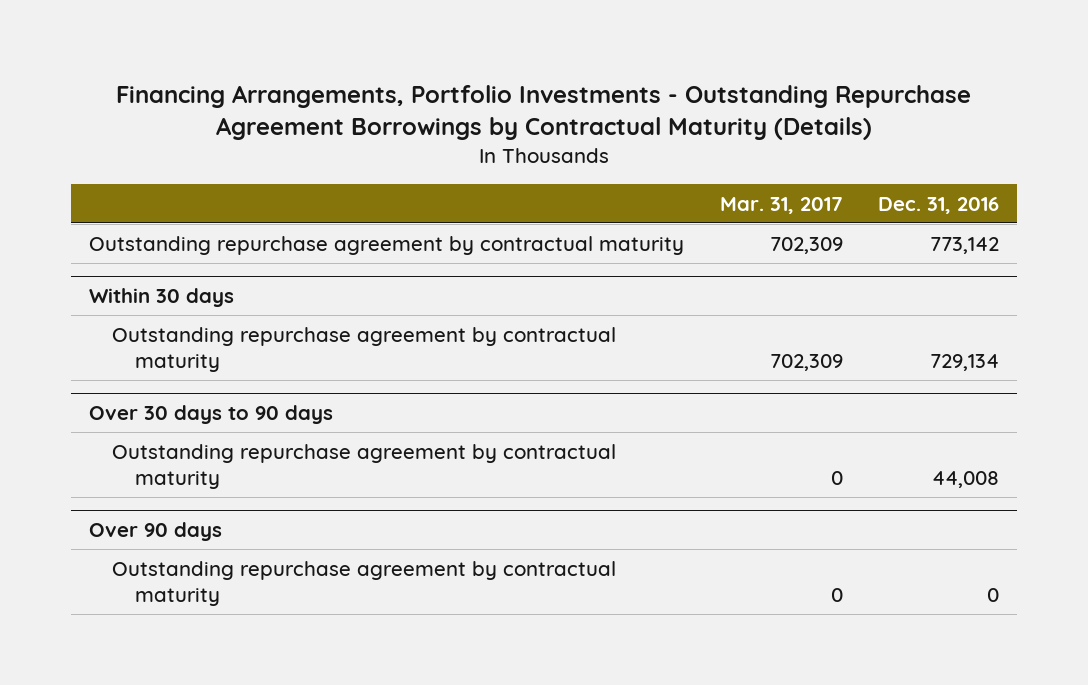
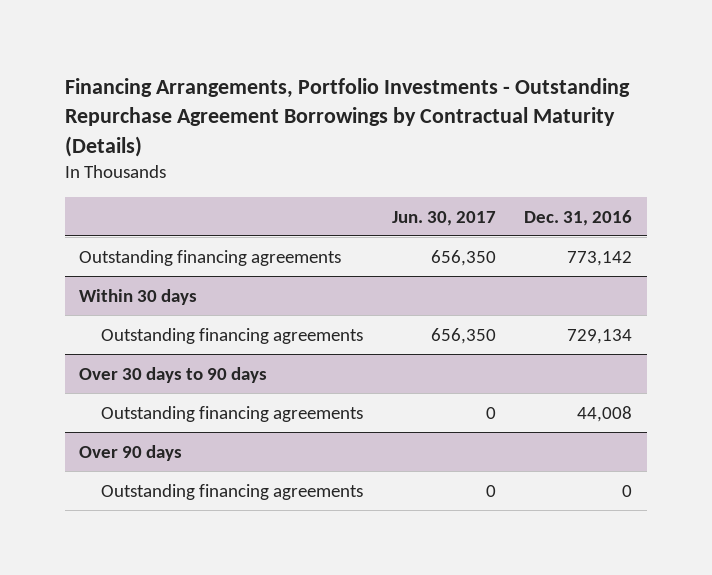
[719,196,843,214] Mar. 31, 2017 -> none
none -> [391,210,496,226] Jun. 30, 2017
[88,235,684,255] Outstanding repurchase agreement by contractual maturity -> [79,249,342,266] Outstanding financing agreements
[111,326,616,373] Outstanding repurchase agreement by contractual maturity -> [100,327,363,344] Outstanding financing agreements
[111,443,616,490] Outstanding repurchase agreement by contractual maturity -> [100,405,363,422] Outstanding financing agreements
[111,560,616,607] Outstanding repurchase agreement by contractual maturity -> [100,483,363,500] Outstanding financing agreements

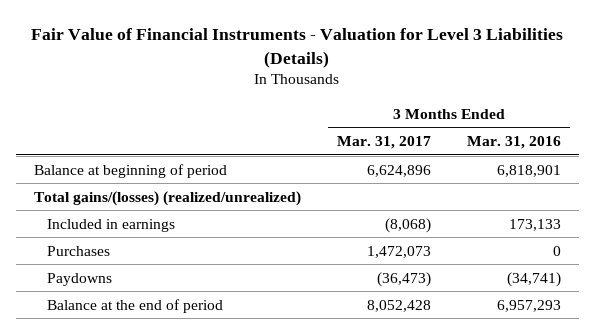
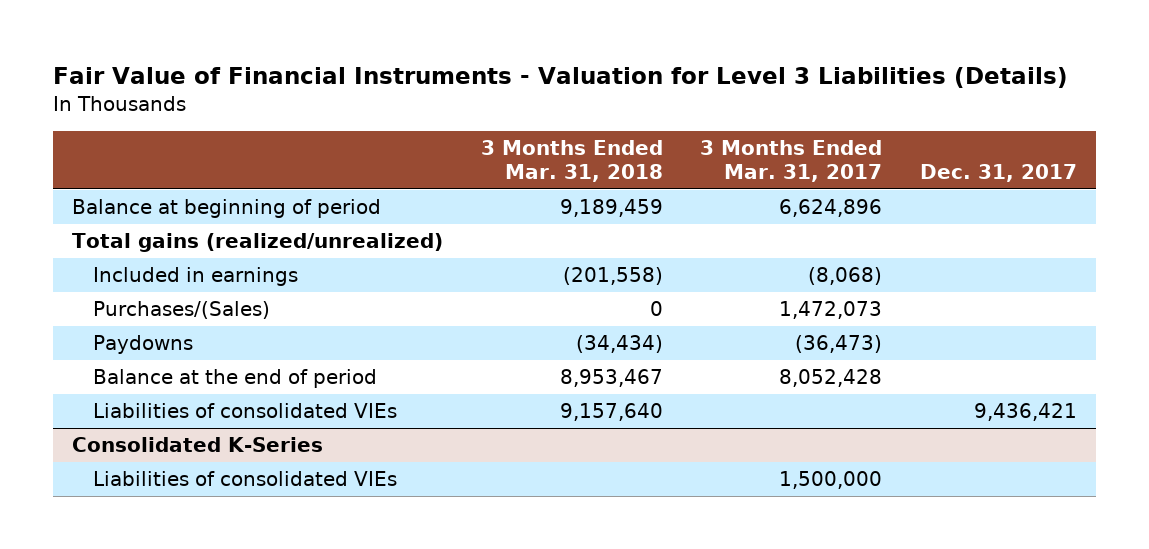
[466,135,561,149] Mar. 31, 2016 -> none
none -> [480,139,663,182] 3 Months Ended Mar. 31, 2018
none -> [919,163,1077,182] Dec. 31, 2017
[33,190,301,206] Total gains/(losses) (realized/unrealized) -> [72,233,444,253] Total gains (realized/unrealized)
[47,245,111,256] Purchases -> [93,301,271,320] Purchases/(Sales)
none -> [93,403,398,419] Liabilities of consolidated VIEs
none -> [72,437,324,453] Consolidated K-Series
none -> [93,471,398,487] Liabilities of consolidated VIEs

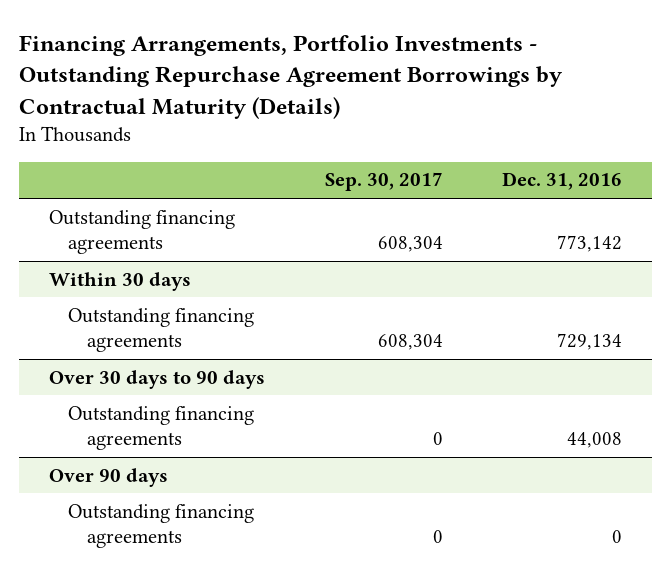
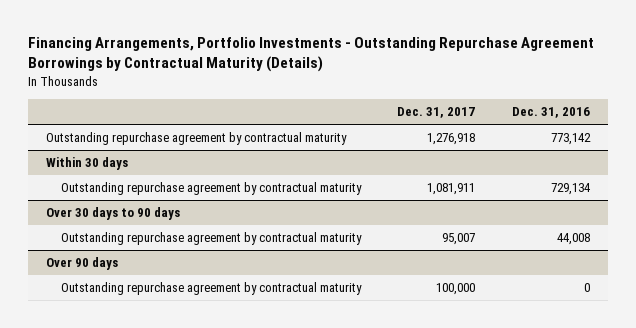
[324,172,443,192] Sep. 30, 2017 -> none
none -> [397,107,476,119] Dec. 31, 2017
[49,209,236,255] Outstanding financing agreements -> [46,132,348,146] Outstanding repurchase agreement by contractual maturity
[68,307,255,353] Outstanding financing agreements -> [60,182,362,196] Outstanding repurchase agreement by contractual maturity
[68,405,255,451] Outstanding financing agreements -> [60,232,362,246] Outstanding repurchase agreement by contractual maturity
[68,503,255,549] Outstanding financing agreements -> [60,282,362,296] Outstanding repurchase agreement by contractual maturity

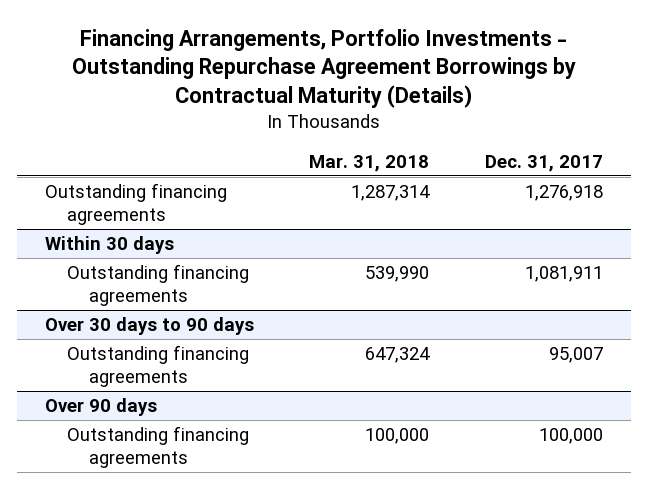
[511,107,590,119] Dec. 31, 2016 -> none
none -> [309,154,430,172] Mar. 31, 2018
[46,132,348,146] Outstanding repurchase agreement by contractual maturity -> [44,183,227,225] Outstanding financing agreements
[60,182,362,196] Outstanding repurchase agreement by contractual maturity -> [66,264,249,306] Outstanding financing agreements
[60,232,362,246] Outstanding repurchase agreement by contractual maturity -> [66,345,249,387] Outstanding financing agreements
[60,282,362,296] Outstanding repurchase agreement by contractual maturity -> [66,426,249,468] Outstanding financing agreements

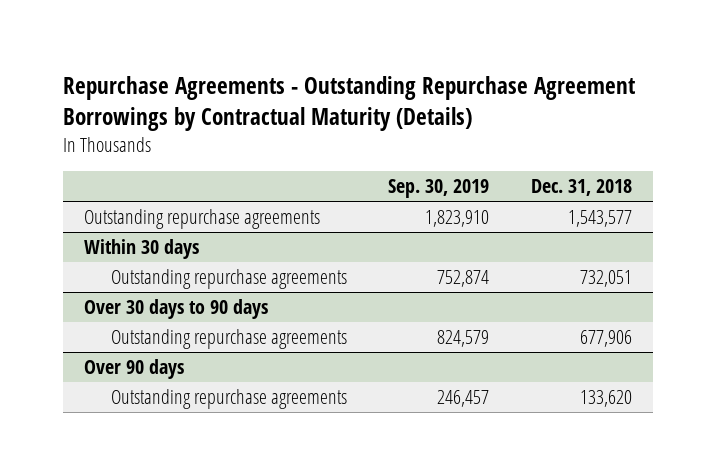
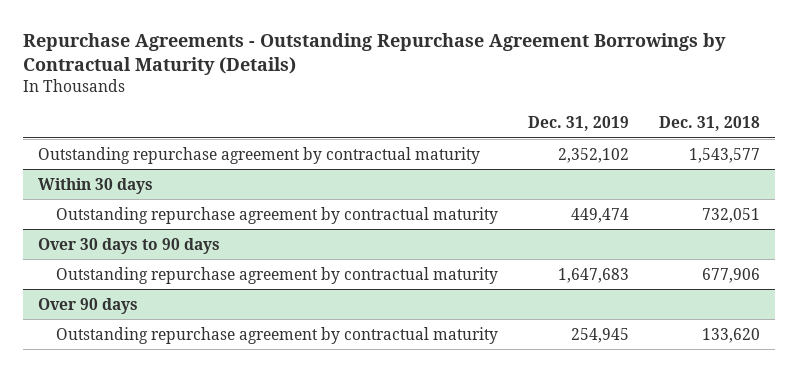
[388,179,490,199] Sep. 30, 2019 -> none
none -> [528,116,630,132] Dec. 31, 2019
[84,208,321,229] Outstanding repurchase agreements -> [37,146,480,164] Outstanding repurchase agreement by contractual maturity
[110,268,347,289] Outstanding repurchase agreements -> [56,206,499,224] Outstanding repurchase agreement by contractual maturity
[110,328,347,349] Outstanding repurchase agreements -> [56,266,499,284] Outstanding repurchase agreement by contractual maturity
[110,388,347,409] Outstanding repurchase agreements -> [56,326,499,344] Outstanding repurchase agreement by contractual maturity

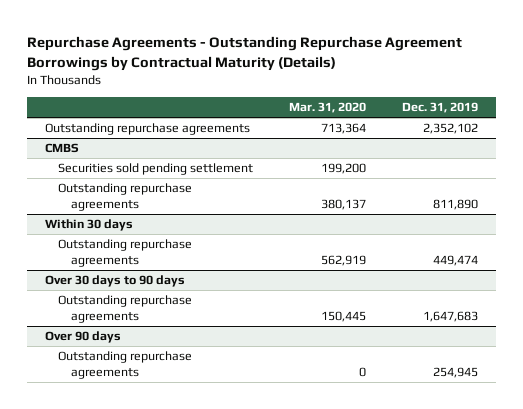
[659,116,761,132] Dec. 31, 2018 -> none
none -> [289,101,367,113] Mar. 31, 2020
[37,146,480,164] Outstanding repurchase agreement by contractual maturity -> [45,123,251,136] Outstanding repurchase agreements
none -> [45,143,80,154] CMBS
none -> [58,163,254,176] Securities sold pending settlement
none -> [58,183,193,211] Outstanding repurchase agreements
[56,206,499,224] Outstanding repurchase agreement by contractual maturity -> [58,239,193,267] Outstanding repurchase agreements
[56,266,499,284] Outstanding repurchase agreement by contractual maturity -> [58,295,193,323] Outstanding repurchase agreements
[56,326,499,344] Outstanding repurchase agreement by contractual maturity -> [58,351,193,379] Outstanding repurchase agreements

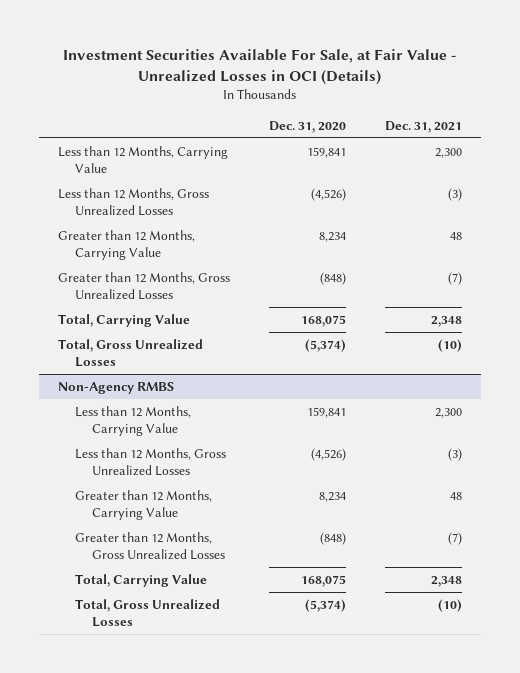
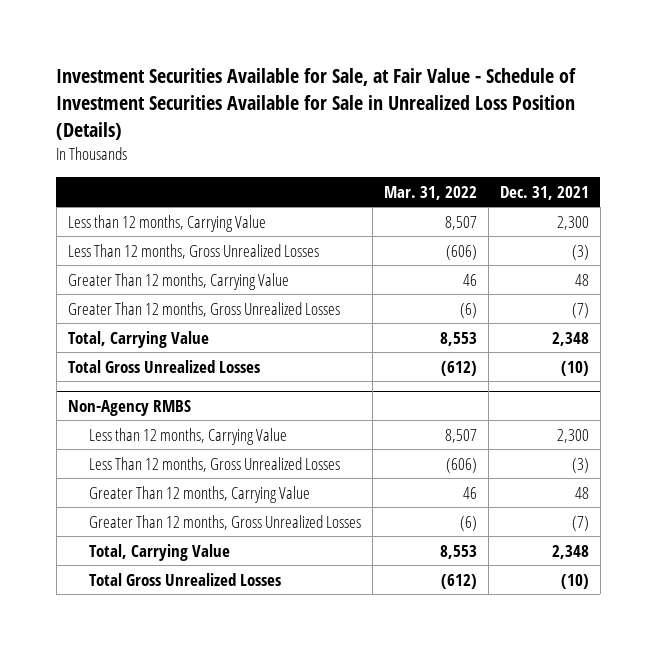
[63,48,457,85] Investment Securities Available For Sale, at Fair Value - Unrealized Losses in OCI (Details) -> [56,68,577,140] Investment Securities Available for Sale, at Fair Value - Schedule of Investment Securities Available for Sale in Unrealized Loss Position (Details)
[269,120,347,133] Dec. 31, 2020 -> none
none -> [384,185,478,200] Mar. 31, 2022
[58,146,229,173] Less than 12 Months, Carrying Value -> [67,214,266,232] Less than 12 months, Carrying Value
[58,188,210,216] Less than 12 Months, Gross Unrealized Losses -> [67,243,319,259] Less Than 12 months, Gross Unrealized Losses
[58,230,196,260] Greater than 12 Months, Carrying Value -> [67,272,289,290] Greater Than 12 months, Carrying Value
[58,272,231,300] Greater than 12 Months, Gross Unrealized Losses -> [67,301,340,317] Greater Than 12 months, Gross Unrealized Losses
[58,339,204,367] Total, Gross Unrealized Losses -> [67,359,260,373] Total Gross Unrealized Losses
[75,406,192,436] Less than 12 Months, Carrying Value -> [89,427,288,445] Less than 12 months, Carrying Value
[75,448,227,476] Less than 12 Months, Gross Unrealized Losses -> [89,456,341,472] Less Than 12 months, Gross Unrealized Losses
[75,490,213,520] Greater than 12 Months, Carrying Value -> [89,485,311,503] Greater Than 12 months, Carrying Value
[75,532,226,560] Greater than 12 Months, Gross Unrealized Losses -> [89,514,362,530] Greater Than 12 months, Gross Unrealized Losses
[75,599,221,627] Total, Gross Unrealized Losses -> [89,572,282,586] Total Gross Unrealized Losses

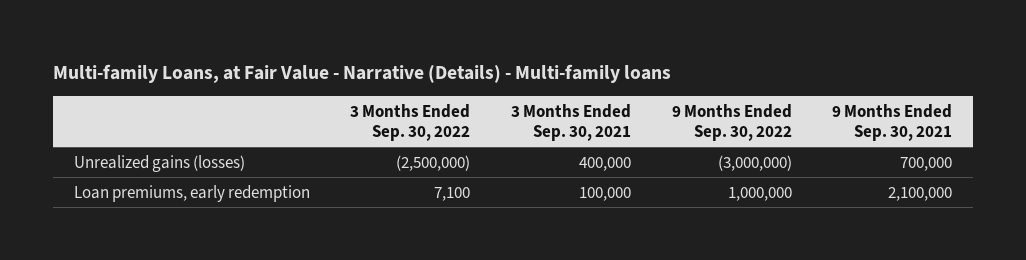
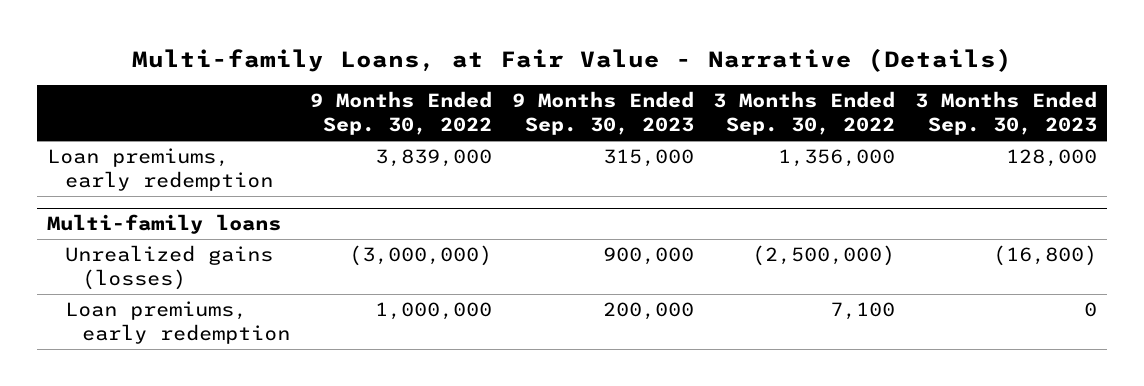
[53,64,672,84] Multi-family Loans, at Fair Value - Narrative (Details) - Multi-family loans -> [132,47,1013,72] Multi-family Loans, at Fair Value - Narrative (Details)
[510,103,631,141] 3 Months Ended Sep. 30, 2021 -> none
[832,103,953,141] 9 Months Ended Sep. 30, 2021 -> none
none -> [511,91,694,136] 9 Months Ended Sep. 30, 2023
none -> [915,91,1098,136] 3 Months Ended Sep. 30, 2023
none -> [46,147,273,192] Loan premiums, early redemption
none -> [46,213,281,234] Multi-family loans

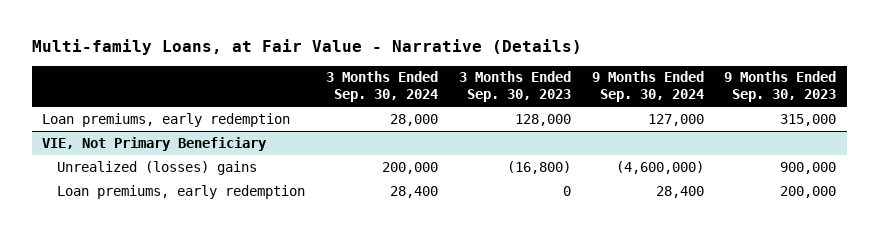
[310,91,493,136] 9 Months Ended Sep. 30, 2022 -> none
[713,91,896,136] 3 Months Ended Sep. 30, 2022 -> none
none -> [326,71,439,103] 3 Months Ended Sep. 30, 2024
none -> [591,71,704,103] 9 Months Ended Sep. 30, 2024
[46,213,281,234] Multi-family loans -> none
none -> [41,136,267,151] VIE, Not Primary Beneficiary
[64,244,273,291] Unrealized gains (losses) -> [57,160,258,175] Unrealized (losses) gains

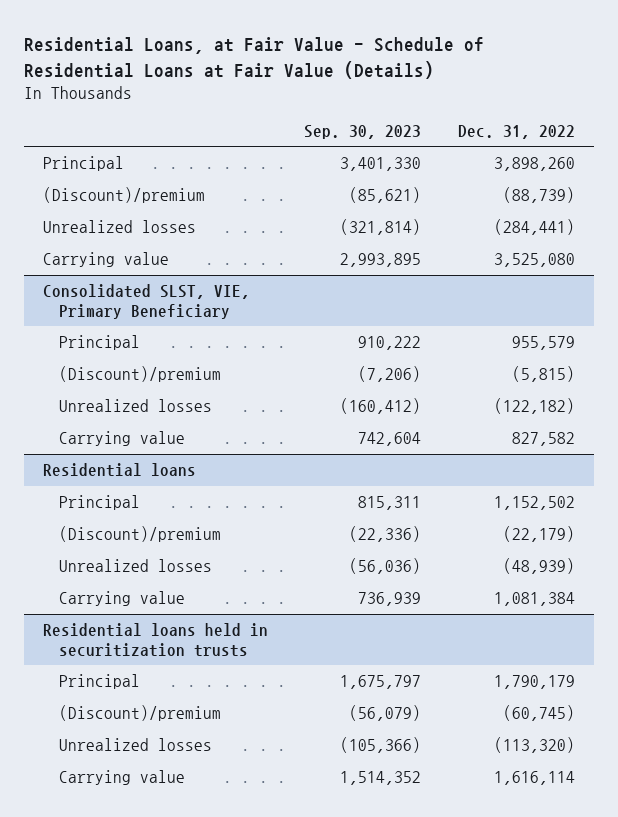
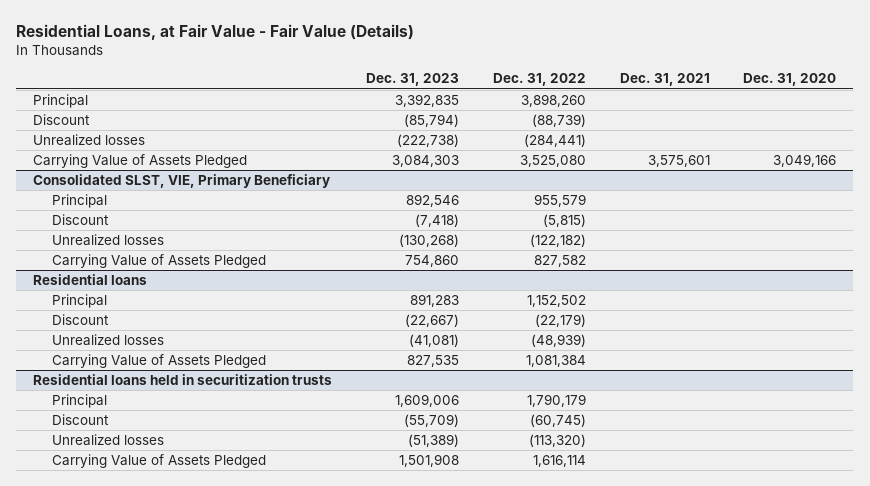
[24,36,485,79] Residential Loans, at Fair Value - Schedule of Residential Loans at Fair Value (Details) -> [16,23,415,40] Residential Loans, at Fair Value - Fair Value (Details)
[304,124,422,139] Sep. 30, 2023 -> none
none -> [366,73,460,87] Dec. 31, 2023
none -> [619,73,710,87] Dec. 31, 2021
none -> [743,73,837,87] Dec. 31, 2020
[42,187,205,204] (Discount)/premium -> [33,114,91,126] Discount
[42,252,169,268] Carrying value -> [33,154,248,169] Carrying Value of Assets Pledged
[59,366,222,383] (Discount)/premium -> [51,214,109,226] Discount
[59,431,186,447] Carrying value -> [51,254,266,269] Carrying Value of Assets Pledged
[59,526,222,543] (Discount)/premium -> [51,314,109,326] Discount
[59,591,186,607] Carrying value -> [51,354,266,369] Carrying Value of Assets Pledged
[59,705,222,722] (Discount)/premium -> [51,414,109,426] Discount
[59,770,186,786] Carrying value -> [51,454,266,469] Carrying Value of Assets Pledged

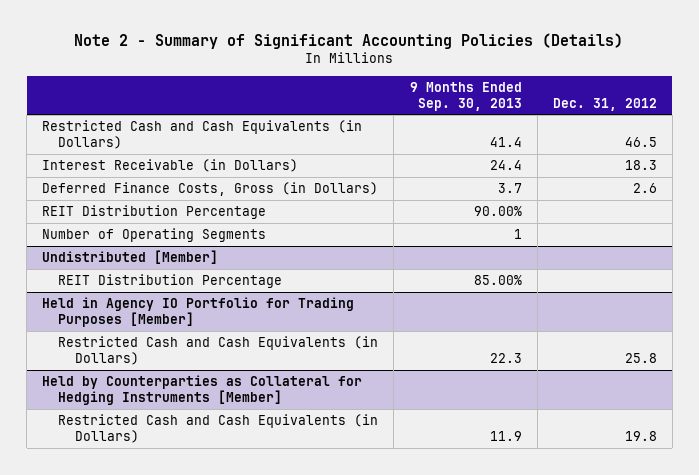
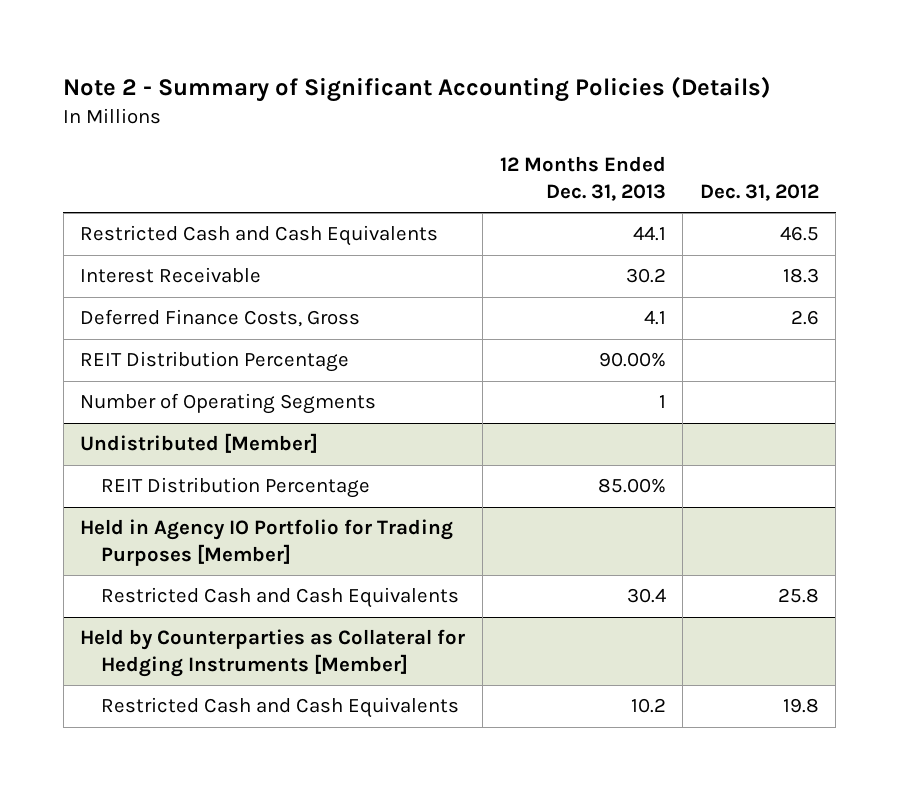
[409,81,522,111] 9 Months Ended Sep. 30, 2013 -> none
none -> [499,156,666,201] 12 Months Ended Dec. 31, 2013
[42,120,363,149] Restricted Cash and Cash Equivalents (in Dollars) -> [80,225,439,247] Restricted Cash and Cash Equivalents
[42,159,299,173] Interest Receivable (in Dollars) -> [80,267,262,284] Interest Receivable
[42,182,379,197] Deferred Finance Costs, Gross (in Dollars) -> [80,309,361,328] Deferred Finance Costs, Gross
[58,336,379,365] Restricted Cash and Cash Equivalents (in Dollars) -> [101,587,460,609] Restricted Cash and Cash Equivalents
[58,414,379,443] Restricted Cash and Cash Equivalents (in Dollars) -> [101,697,460,719] Restricted Cash and Cash Equivalents

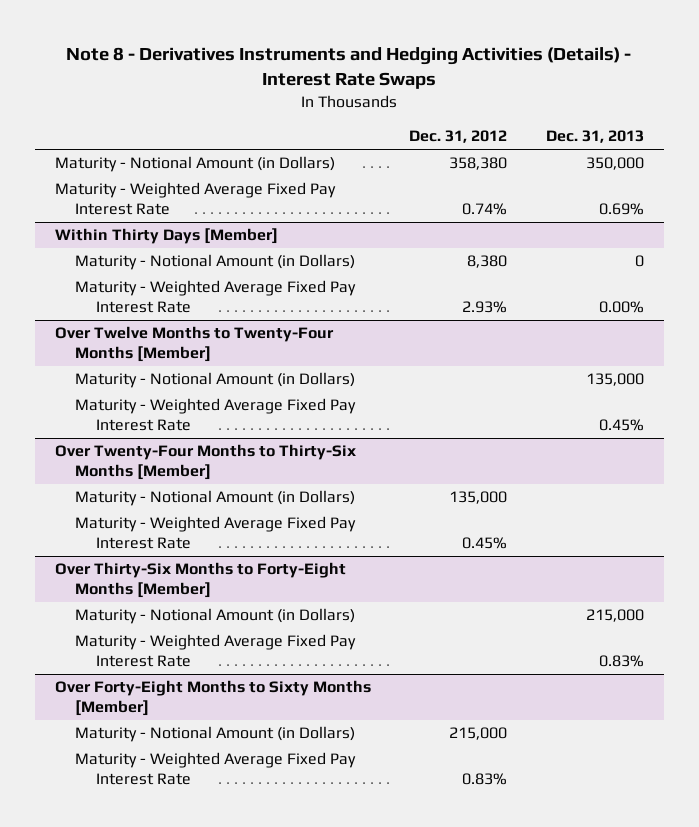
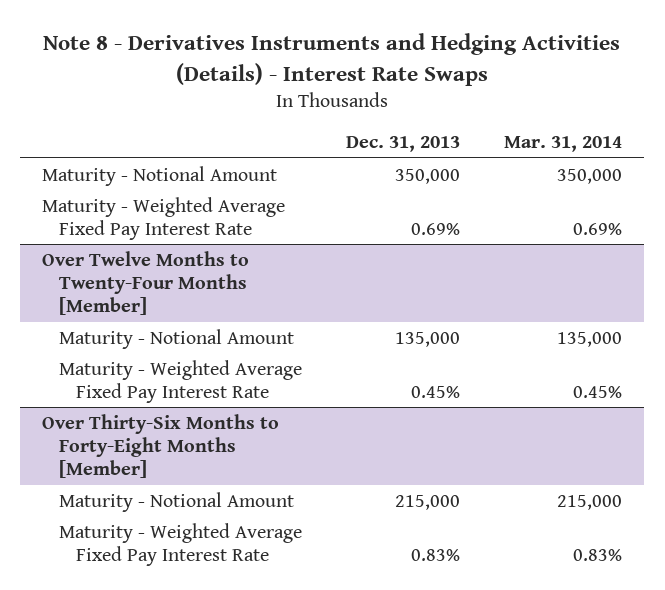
[409,130,508,144] Dec. 31, 2012 -> none
none -> [504,136,623,153] Mar. 31, 2014
[54,156,335,173] Maturity - Notional Amount (in Dollars) -> [42,165,278,186] Maturity - Notional Amount
[54,228,278,245] Within Thirty Days [Member] -> none
[75,254,356,271] Maturity - Notional Amount (in Dollars) -> none
[75,280,357,314] Maturity - Weighted Average Fixed Pay Interest Rate -> none
[75,372,356,389] Maturity - Notional Amount (in Dollars) -> [59,328,295,349] Maturity - Notional Amount
[54,444,356,481] Over Twenty-Four Months to Thirty-Six Months [Member] -> none
[75,490,356,507] Maturity - Notional Amount (in Dollars) -> none
[75,516,357,550] Maturity - Weighted Average Fixed Pay Interest Rate -> none
[75,608,356,625] Maturity - Notional Amount (in Dollars) -> [59,491,295,512] Maturity - Notional Amount
[54,680,371,717] Over Forty-Eight Months to Sixty Months [Member] -> none
[75,726,356,743] Maturity - Notional Amount (in Dollars) -> none
[75,752,357,786] Maturity - Weighted Average Fixed Pay Interest Rate -> none

